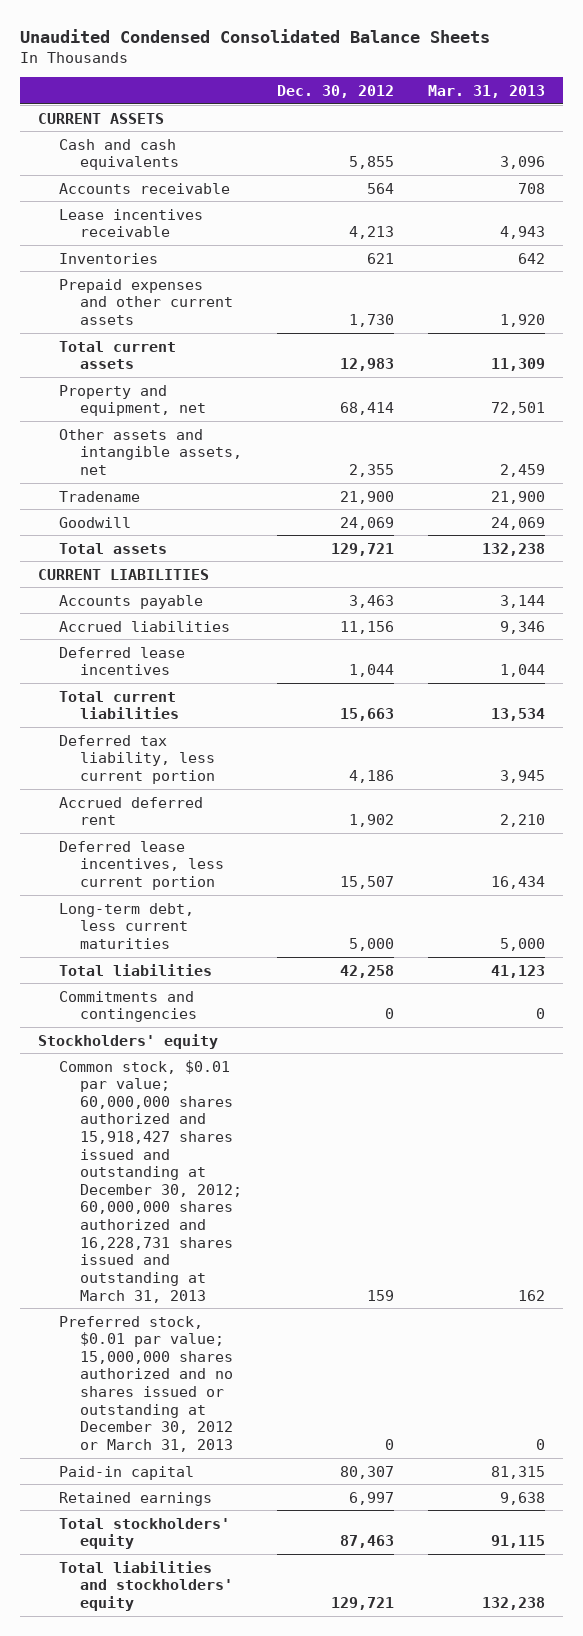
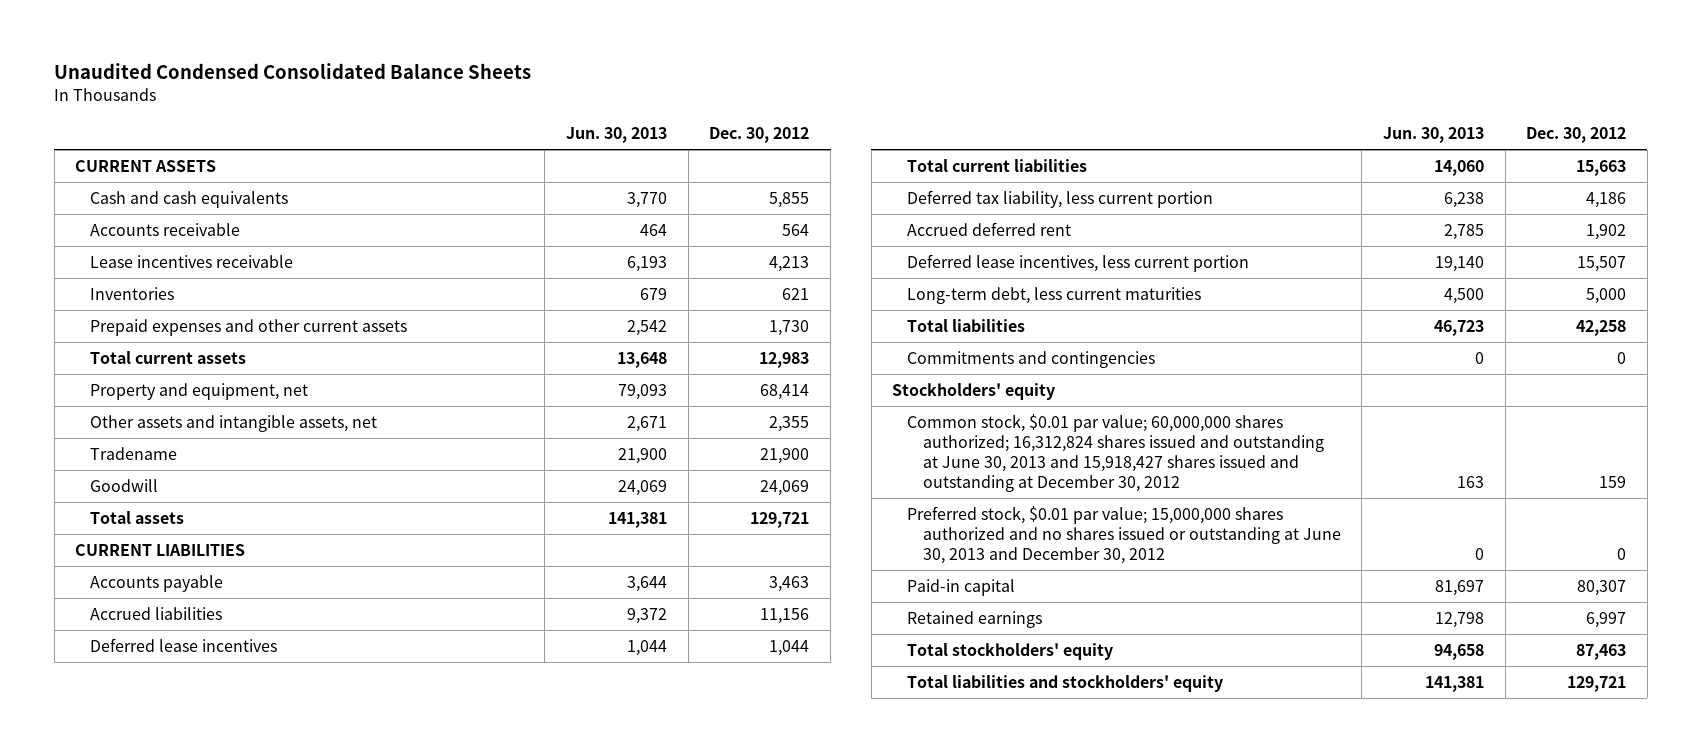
[428,84,546,98] Mar. 31, 2013 -> none
none -> [565,127,667,144] Jun. 30, 2013
[58,1059,242,1303] Common stock, $0.01 par value; 60,000,000 shares authorized and 15,918,427 shares issued and outstanding at December 30, 2012; 60,000,000 shares authorized and 16,228,731 shares issued and outstanding at March 31, 2013 -> [907,413,1324,493] Common stock, $0.01 par value; 60,000,000 shares authorized; 16,312,824 shares issued and outstanding at June 30, 2013 and 15,918,427 shares issued and outstanding at December 30, 2012
[58,1315,233,1452] Preferred stock, $0.01 par value; 15,000,000 shares authorized and no shares issued or outstanding at December 30, 2012 or March 31, 2013 -> [907,505,1341,565] Preferred stock, $0.01 par value; 15,000,000 shares authorized and no shares issued or outstanding at June 30, 2013 and December 30, 2012

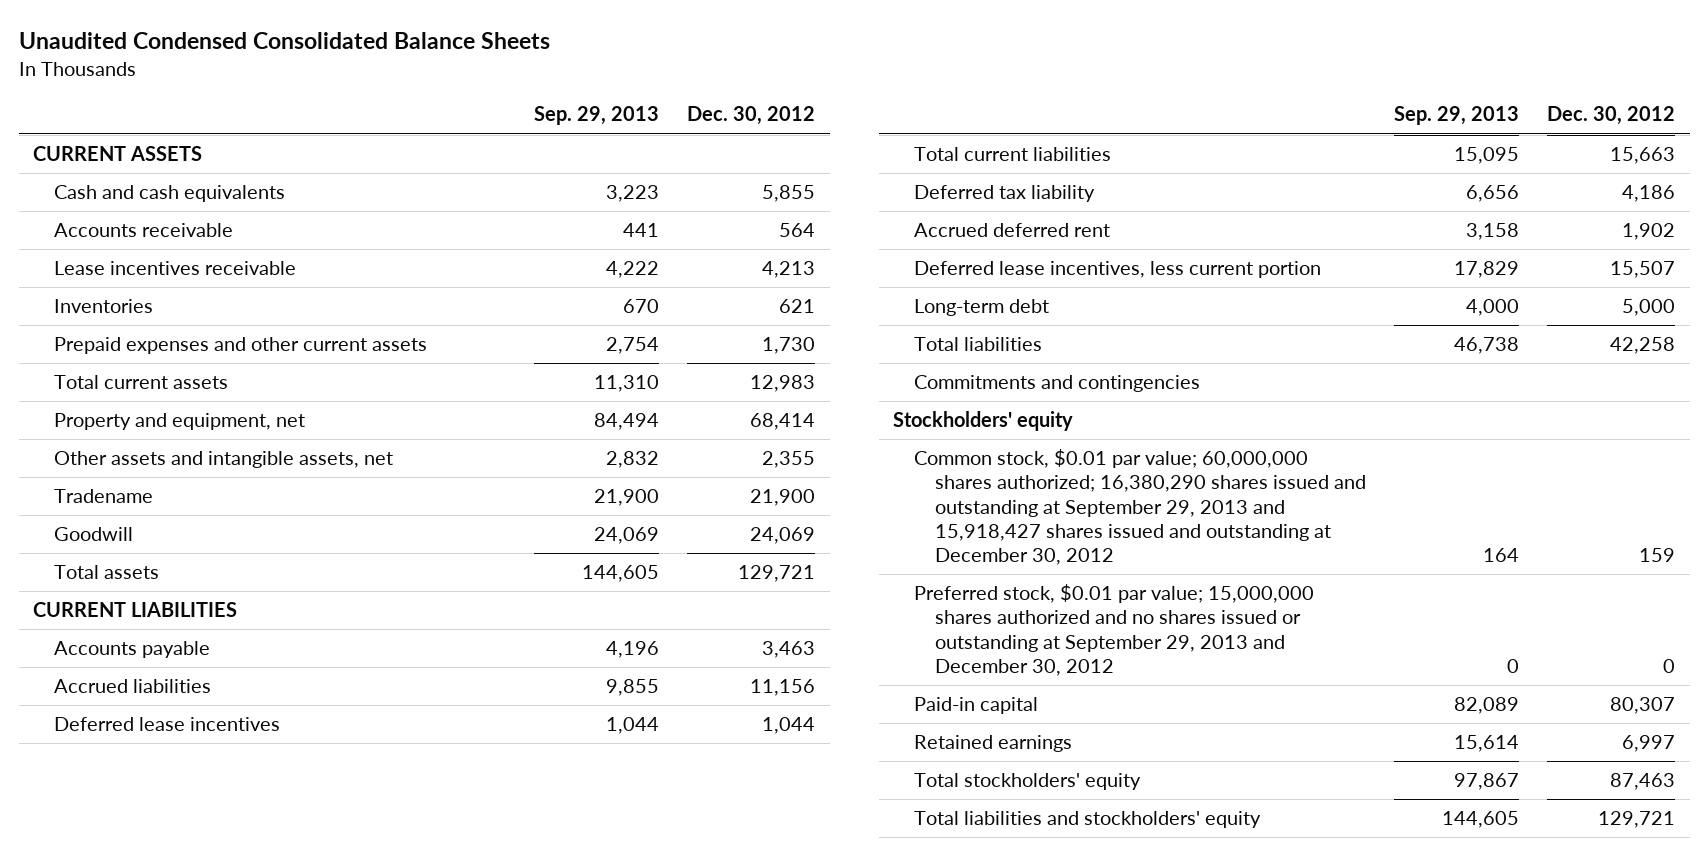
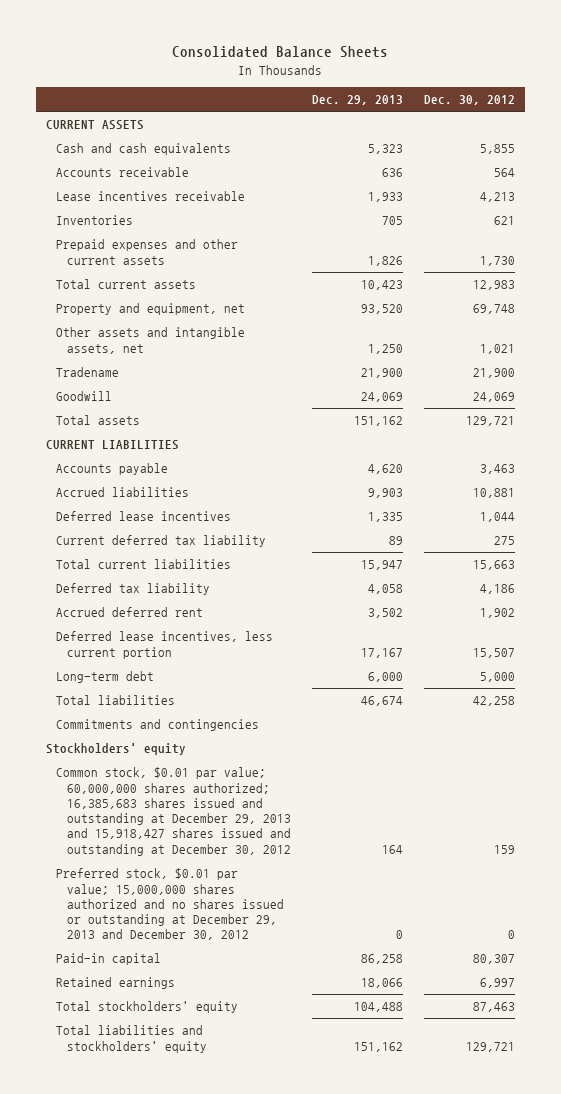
[18,32,550,50] Unaudited Condensed Consolidated Balance Sheets -> [172,45,389,58] Consolidated Balance Sheets
[534,106,660,126] Sep. 29, 2013 -> none
none -> [311,95,403,106] Dec. 29, 2013
[750,413,816,431] 68,414 -> [472,304,515,315] 69,748
[762,451,816,469] 2,355 -> [479,343,515,354] 1,021
[750,679,816,697] 11,156 -> [472,488,515,499] 10,881
none -> [56,535,267,548] Current deferred tax liability
[913,449,1366,566] Common stock, $0.01 par value; 60,000,000 shares authorized; 16,380,290 shares issued and outstanding at September 29, 2013 and 15,918,427 shares issued and outstanding at December 30, 2012 -> [56,767,291,856] Common stock, $0.01 par value; 60,000,000 shares authorized; 16,385,683 shares issued and outstanding at December 29, 2013 and 15,918,427 shares issued and outstanding at December 30, 2012
[913,584,1314,676] Preferred stock, $0.01 par value; 15,000,000 shares authorized and no shares issued or outstanding at September 29, 2013 and December 30, 2012 -> [56,868,284,941] Preferred stock, $0.01 par value; 15,000,000 shares authorized and no shares issued or outstanding at December 29, 2013 and December 30, 2012

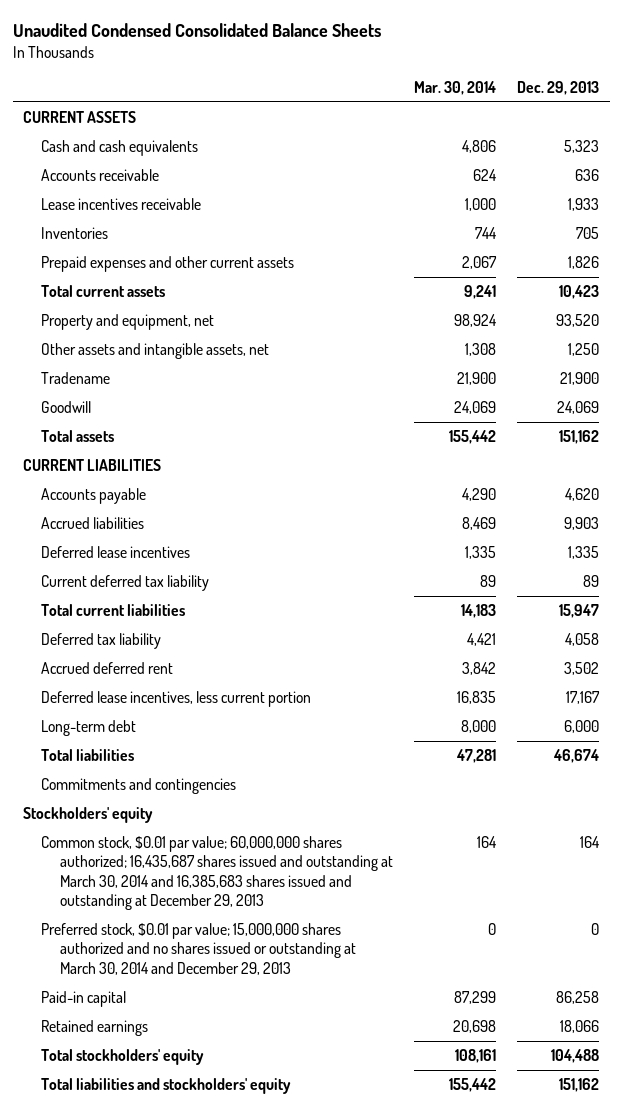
[172,45,389,58] Consolidated Balance Sheets -> [12,22,381,37] Unaudited Condensed Consolidated Balance Sheets
[423,95,515,106] Dec. 30, 2012 -> none
none -> [413,81,496,96] Mar. 30, 2014
[56,767,291,856] Common stock, $0.01 par value; 60,000,000 shares authorized; 16,385,683 shares issued and outstanding at December 29, 2013 and 15,918,427 shares issued and outstanding at December 30, 2012 -> [41,835,393,911] Common stock, $0.01 par value; 60,000,000 shares authorized; 16,435,687 shares issued and outstanding at March 30, 2014 and 16,385,683 shares issued and outstanding at December 29, 2013
[56,868,284,941] Preferred stock, $0.01 par value; 15,000,000 shares authorized and no shares issued or outstanding at December 29, 2013 and December 30, 2012 -> [41,922,356,975] Preferred stock, $0.01 par value; 15,000,000 shares authorized and no shares issued or outstanding at March 30, 2014 and December 29, 2013

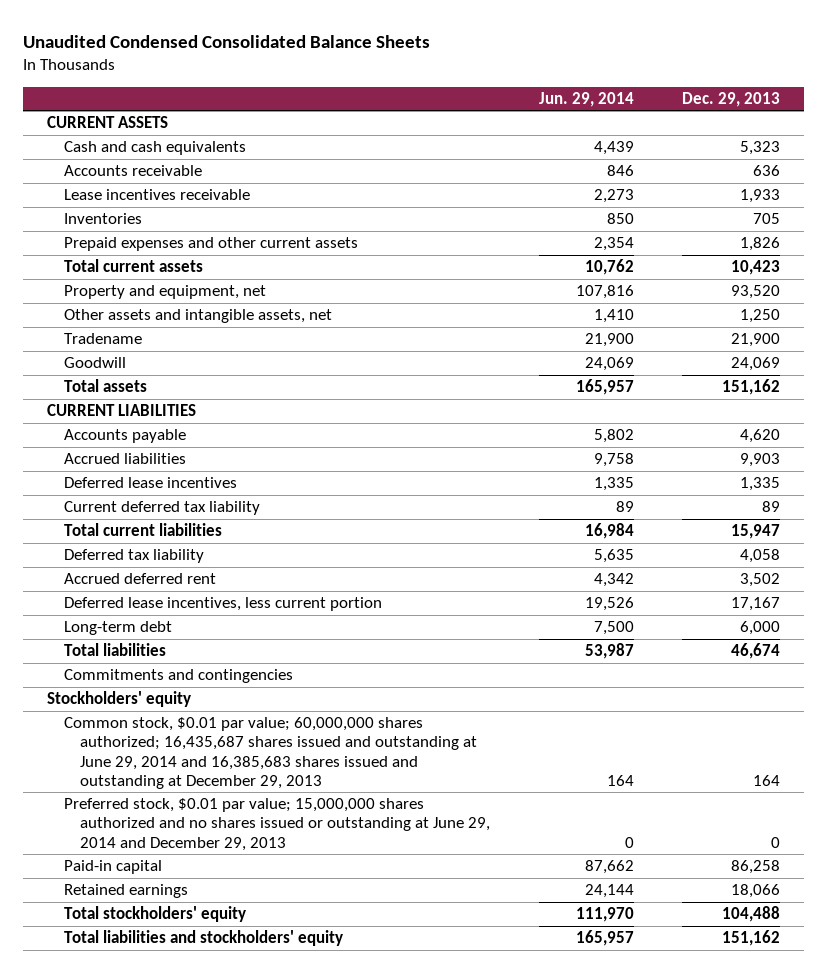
[413,81,496,96] Mar. 30, 2014 -> none
none -> [538,91,634,107] Jun. 29, 2014
[41,835,393,911] Common stock, $0.01 par value; 60,000,000 shares authorized; 16,435,687 shares issued and outstanding at March 30, 2014 and 16,385,683 shares issued and outstanding at December 29, 2013 -> [63,717,478,789] Common stock, $0.01 par value; 60,000,000 shares authorized; 16,435,687 shares issued and outstanding at June 29, 2014 and 16,385,683 shares issued and outstanding at December 29, 2013
[41,922,356,975] Preferred stock, $0.01 par value; 15,000,000 shares authorized and no shares issued or outstanding at March 30, 2014 and December 29, 2013 -> [63,798,491,851] Preferred stock, $0.01 par value; 15,000,000 shares authorized and no shares issued or outstanding at June 29, 2014 and December 29, 2013

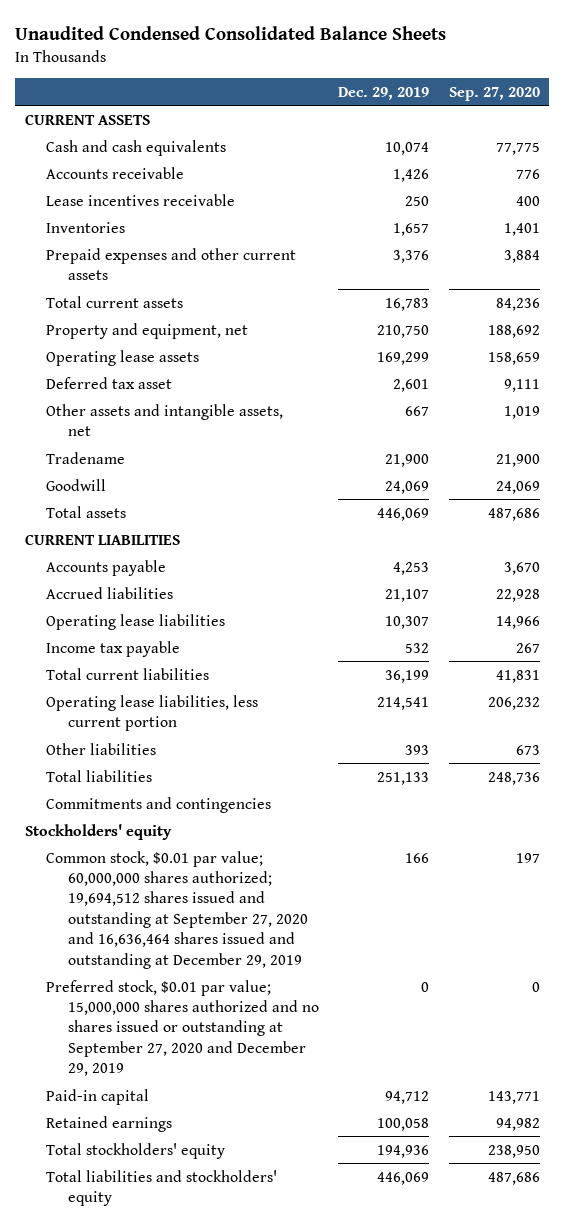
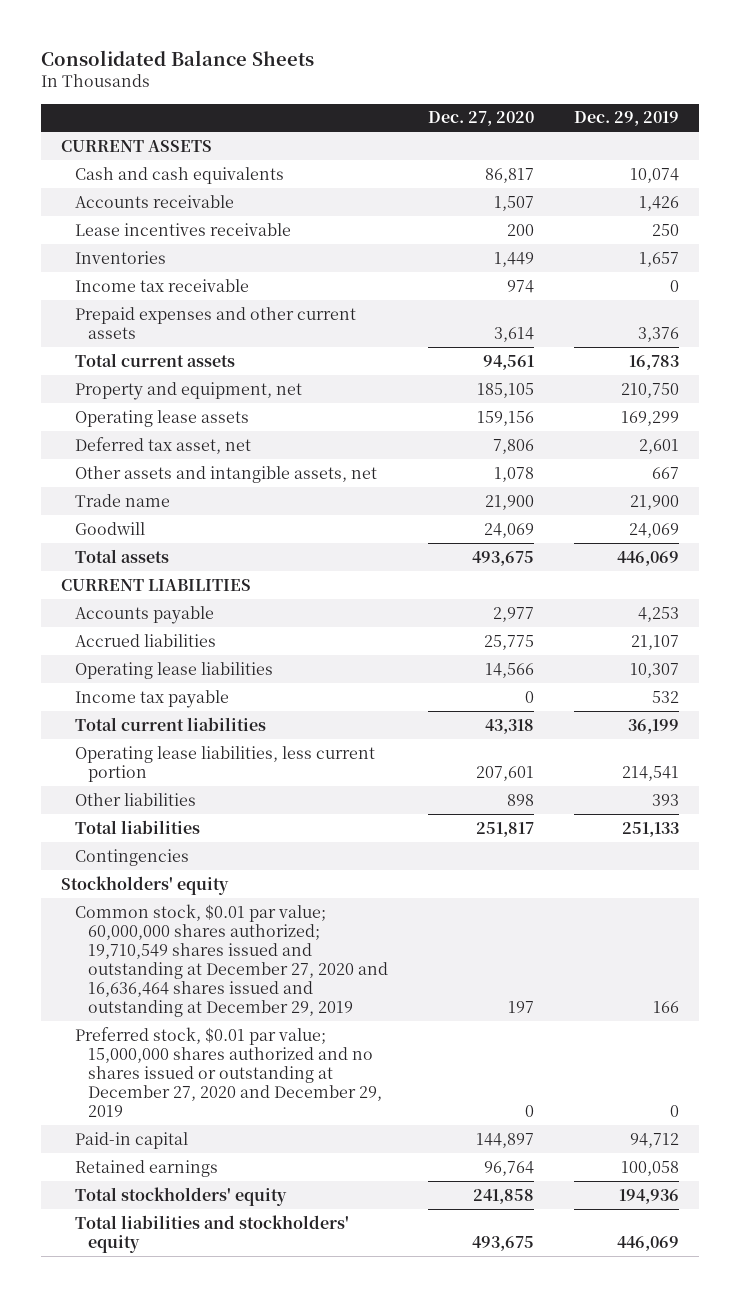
[15,26,447,41] Unaudited Condensed Consolidated Balance Sheets -> [40,49,314,66] Consolidated Balance Sheets
[448,86,540,101] Sep. 27, 2020 -> none
none -> [428,111,535,127] Dec. 27, 2020
none -> [74,278,249,292] Income tax receivable
[46,376,173,389] Deferred tax asset -> [74,436,251,454] Deferred tax asset, net
[46,451,126,464] Tradename -> [74,493,170,507] Trade name
[46,796,272,813] Commitments and contingencies -> [74,848,189,866] Contingencies
[46,850,308,969] Common stock, $0.01 par value; 60,000,000 shares authorized; 19,694,512 shares issued and outstanding at September 27, 2020 and 16,636,464 shares issued and outstanding at December 29, 2019 -> [74,903,389,1018] Common stock, $0.01 par value; 60,000,000 shares authorized; 19,710,549 shares issued and outstanding at December 27, 2020 and 16,636,464 shares issued and outstanding at December 29, 2019
[46,979,319,1077] Preferred stock, $0.01 par value; 15,000,000 shares authorized and no shares issued or outstanding at September 27, 2020 and December 29, 2019 -> [74,1026,383,1118] Preferred stock, $0.01 par value; 15,000,000 shares authorized and no shares issued or outstanding at December 27, 2020 and December 29, 2019

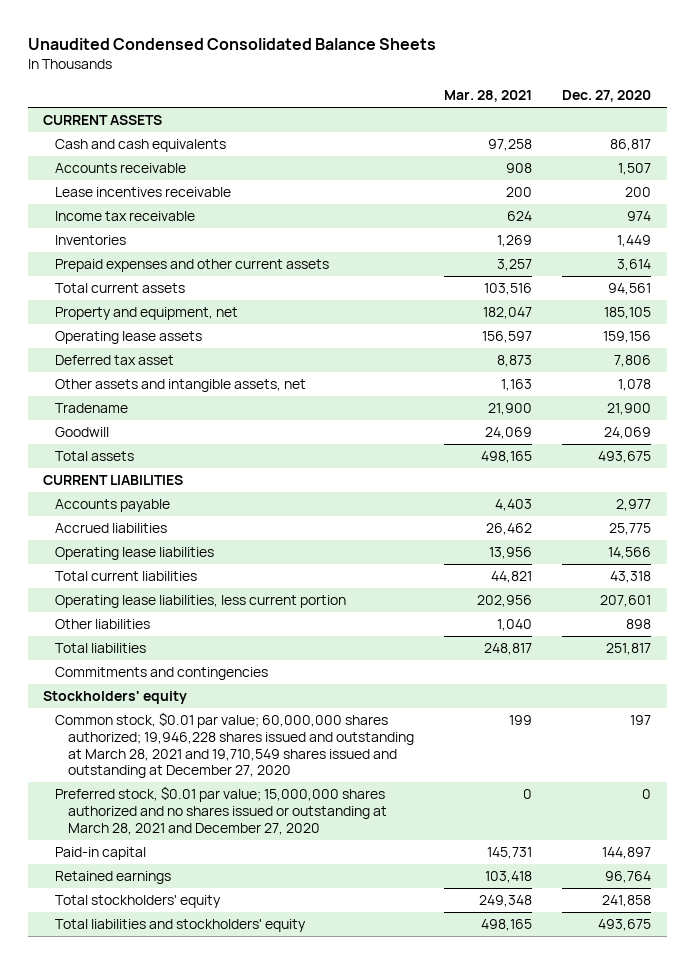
[40,49,314,66] Consolidated Balance Sheets -> [28,37,437,50] Unaudited Condensed Consolidated Balance Sheets
[574,111,680,127] Dec. 29, 2019 -> none
none -> [444,90,533,103] Mar. 28, 2021
[74,250,166,264] Inventories -> [55,235,127,246] Inventories
[74,436,251,454] Deferred tax asset, net -> [55,355,175,366] Deferred tax asset
[74,493,170,507] Trade name -> [55,403,129,414] Tradename
[74,689,229,708] Income tax payable -> none
[74,848,189,866] Contingencies -> [55,667,269,681] Commitments and contingencies
[74,903,389,1018] Common stock, $0.01 par value; 60,000,000 shares authorized; 19,710,549 shares issued and outstanding at December 27, 2020 and 16,636,464 shares issued and outstanding at December 29, 2019 -> [55,712,414,779] Common stock, $0.01 par value; 60,000,000 shares authorized; 19,946,228 shares issued and outstanding at March 28, 2021 and 19,710,549 shares issued and outstanding at December 27, 2020
[74,1026,383,1118] Preferred stock, $0.01 par value; 15,000,000 shares authorized and no shares issued or outstanding at December 27, 2020 and December 29, 2019 -> [55,786,387,835] Preferred stock, $0.01 par value; 15,000,000 shares authorized and no shares issued or outstanding at March 28, 2021 and December 27, 2020

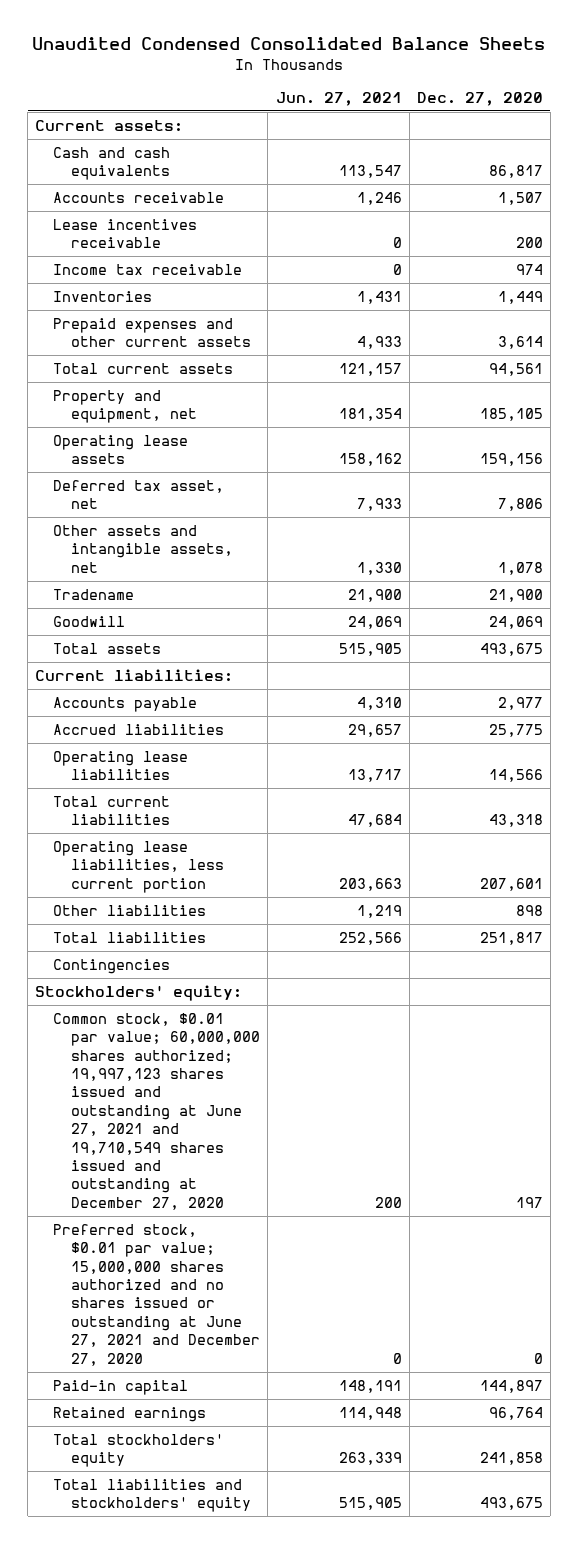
[444,90,533,103] Mar. 28, 2021 -> none
none -> [275,92,402,107] Jun. 27, 2021
[43,115,163,126] CURRENT ASSETS -> [35,119,184,132] Current assets:
[55,355,175,366] Deferred tax asset -> [53,479,225,510] Deferred tax asset, net
[43,475,184,486] CURRENT LIABILITIES -> [35,668,234,682] Current liabilities:
[55,667,269,681] Commitments and contingencies -> [53,958,171,974] Contingencies
[43,691,188,705] Stockholders' equity -> [35,984,243,1001] Stockholders' equity:
[55,712,414,779] Common stock, $0.01 par value; 60,000,000 shares authorized; 19,946,228 shares issued and outstanding at March 28, 2021 and 19,710,549 shares issued and outstanding at December 27, 2020 -> [53,1012,261,1210] Common stock, $0.01 par value; 60,000,000 shares authorized; 19,997,123 shares issued and outstanding at June 27, 2021 and 19,710,549 shares issued and outstanding at December 27, 2020
[55,786,387,835] Preferred stock, $0.01 par value; 15,000,000 shares authorized and no shares issued or outstanding at March 28, 2021 and December 27, 2020 -> [53,1223,261,1366] Preferred stock, $0.01 par value; 15,000,000 shares authorized and no shares issued or outstanding at June 27, 2021 and December 27, 2020

